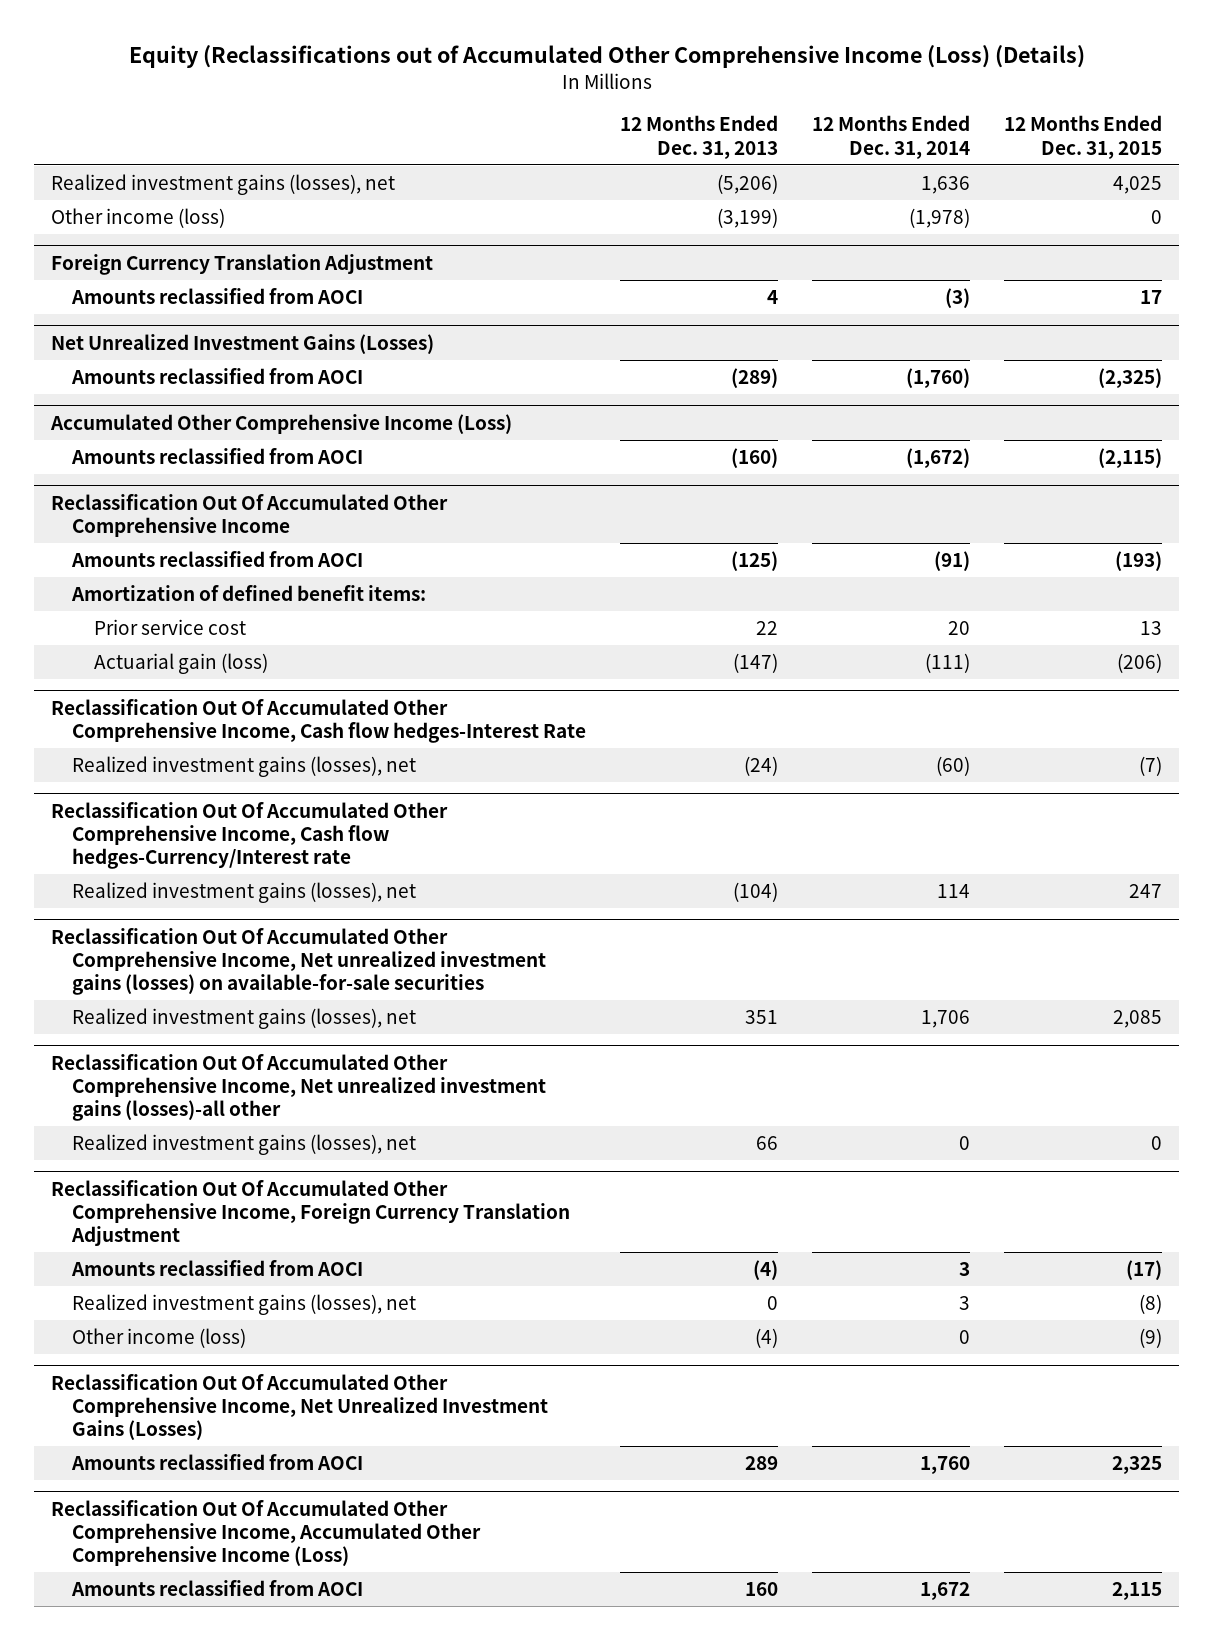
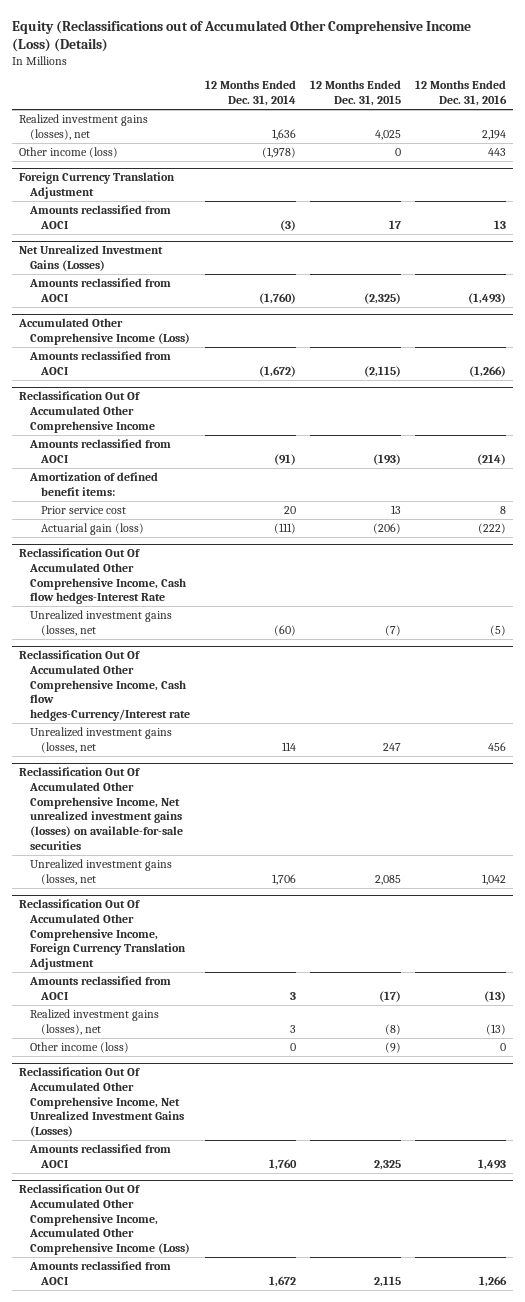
[620,115,779,159] 12 Months Ended Dec. 31, 2013 -> none
none -> [415,80,508,107] 12 Months Ended Dec. 31, 2016
[72,755,417,777] Realized investment gains (losses), net -> [30,609,173,636] Unrealized investment gains (losses, net
[72,881,417,903] Realized investment gains (losses), net -> [30,726,173,753] Unrealized investment gains (losses, net
[51,1053,547,1121] Reclassification Out Of Accumulated Other Comprehensive Income, Net unrealized investment gains (losses)-all other -> none
[72,1133,417,1155] Realized investment gains (losses), net -> none
[72,1007,417,1029] Realized investment gains (losses), net -> [30,858,173,885] Unrealized investment gains (losses, net

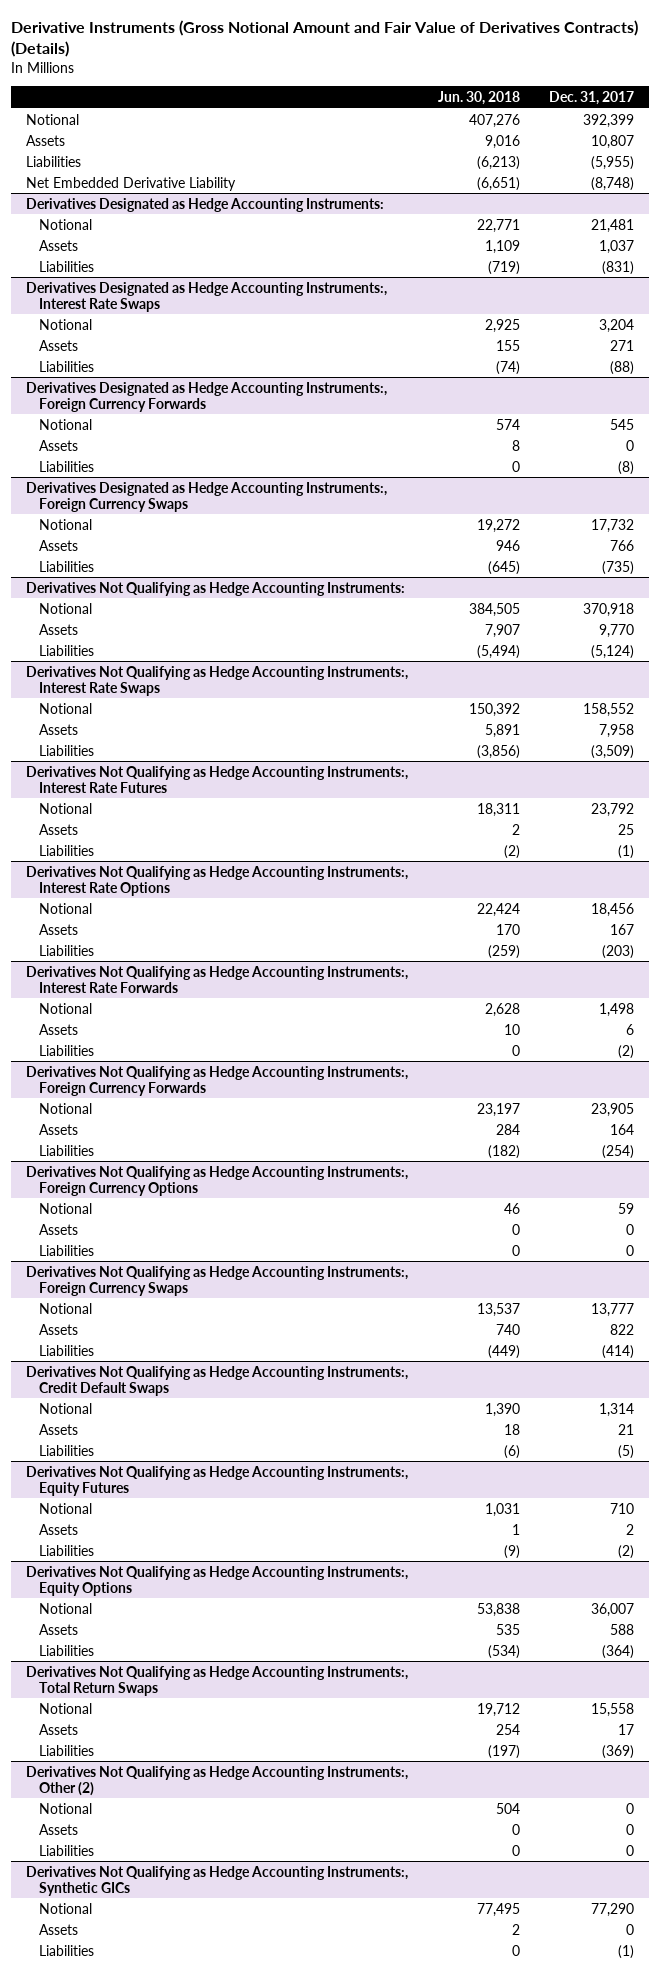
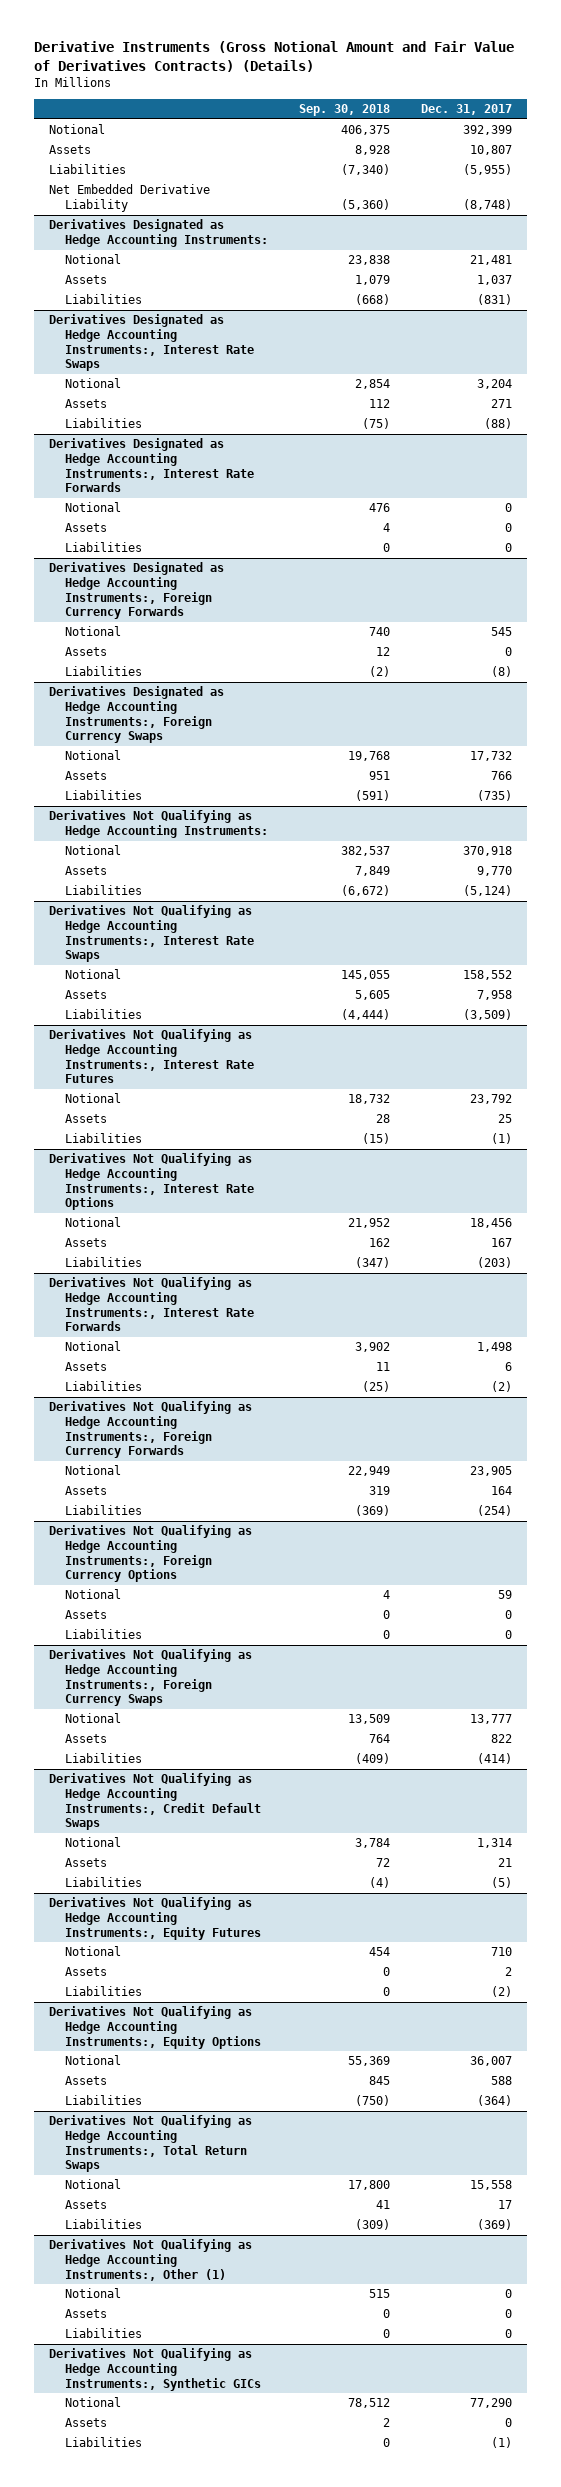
[437,90,520,105] Jun. 30, 2018 -> none
none -> [299,104,391,117] Sep. 30, 2018
none -> [49,438,255,493] Derivatives Designated as Hedge Accounting Instruments:, Interest Rate Forwards
none -> [65,502,122,513] Notional
none -> [65,523,108,533] Assets
none -> [65,542,143,553] Liabilities
[26,1765,409,1796] Derivatives Not Qualifying as Hedge Accounting Instruments:, Other (2) -> [49,2239,253,2281] Derivatives Not Qualifying as Hedge Accounting Instruments:, Other (1)

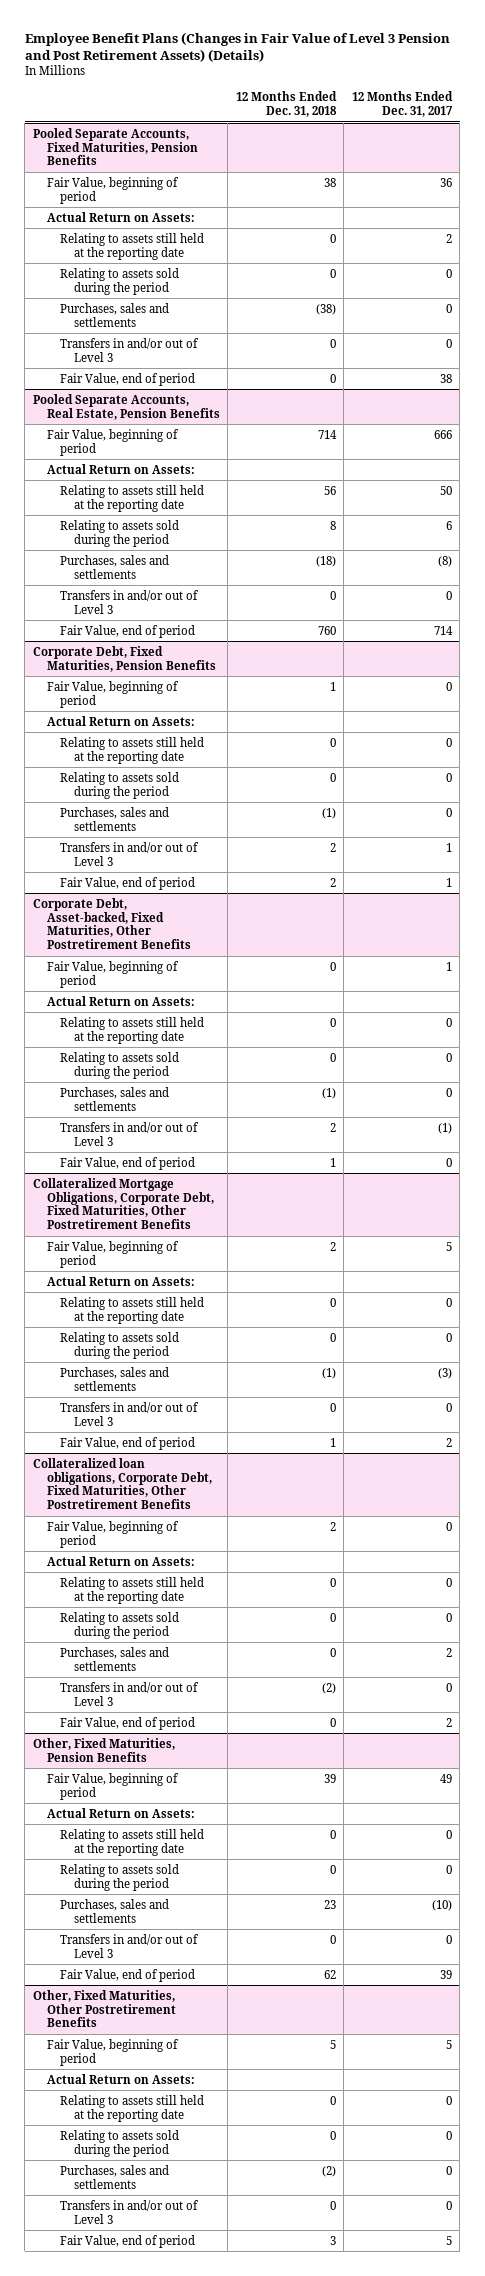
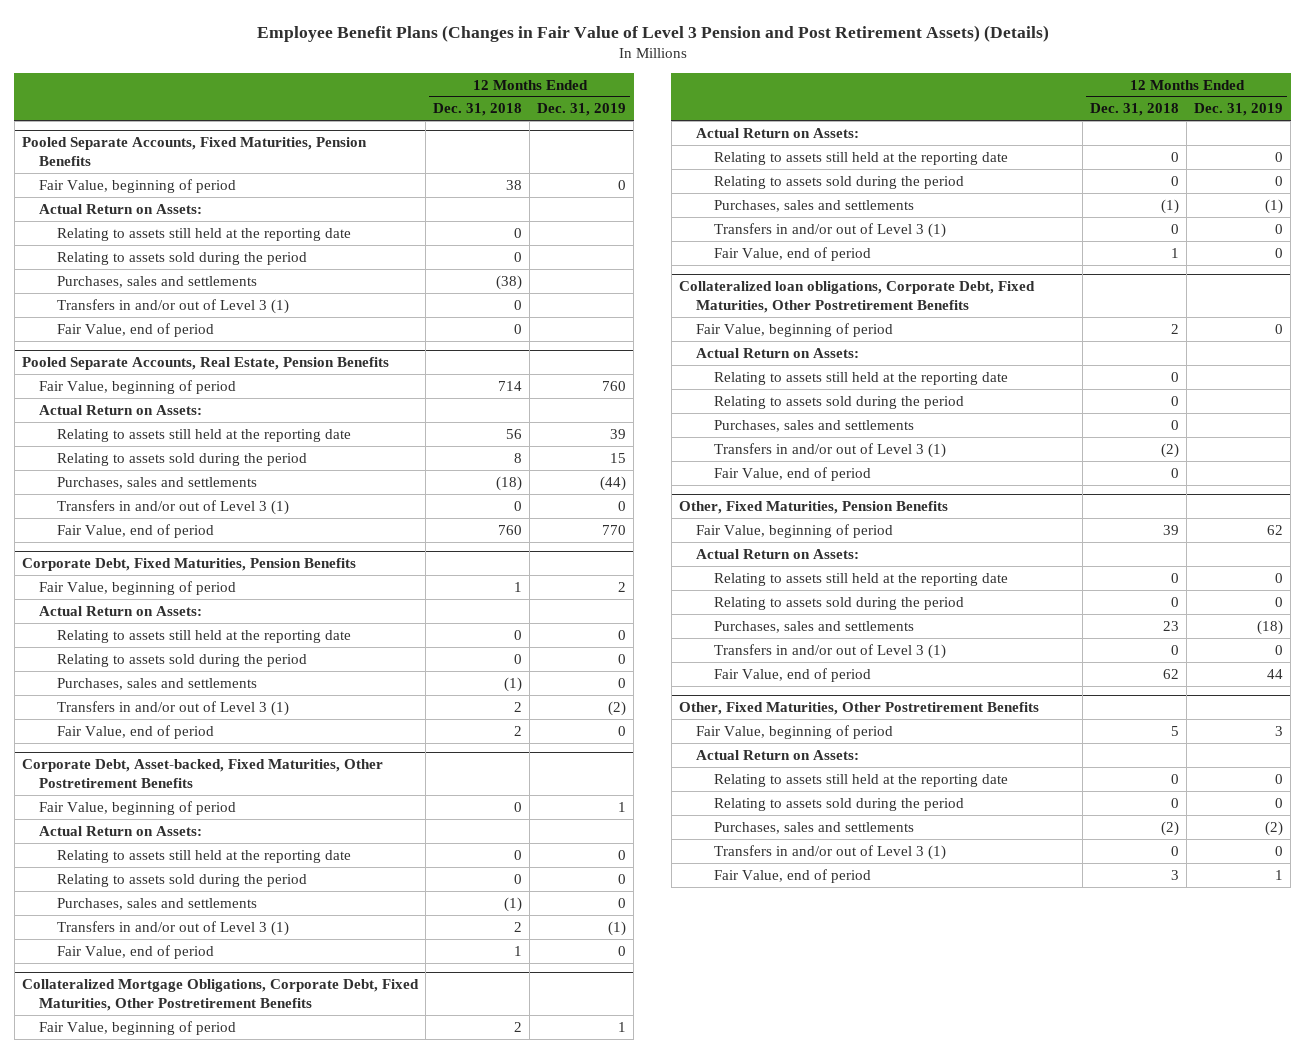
[351,91,453,118] 12 Months Ended Dec. 31, 2017 -> none
none -> [537,103,627,117] Dec. 31, 2019
[60,337,200,362] Transfers in and/or out of Level 3 -> [56,298,289,314] Transfers in and/or out of Level 3 (1)
[60,589,200,614] Transfers in and/or out of Level 3 -> [56,499,289,515] Transfers in and/or out of Level 3 (1)
[60,841,200,866] Transfers in and/or out of Level 3 -> [56,700,289,716] Transfers in and/or out of Level 3 (1)
[60,1121,200,1146] Transfers in and/or out of Level 3 -> [56,920,289,936] Transfers in and/or out of Level 3 (1)
[60,1401,200,1426] Transfers in and/or out of Level 3 -> [713,222,946,238] Transfers in and/or out of Level 3 (1)
[60,1681,200,1706] Transfers in and/or out of Level 3 -> [713,442,946,458] Transfers in and/or out of Level 3 (1)
[60,1933,200,1958] Transfers in and/or out of Level 3 -> [713,643,946,659] Transfers in and/or out of Level 3 (1)
[60,2199,200,2224] Transfers in and/or out of Level 3 -> [713,844,946,860] Transfers in and/or out of Level 3 (1)

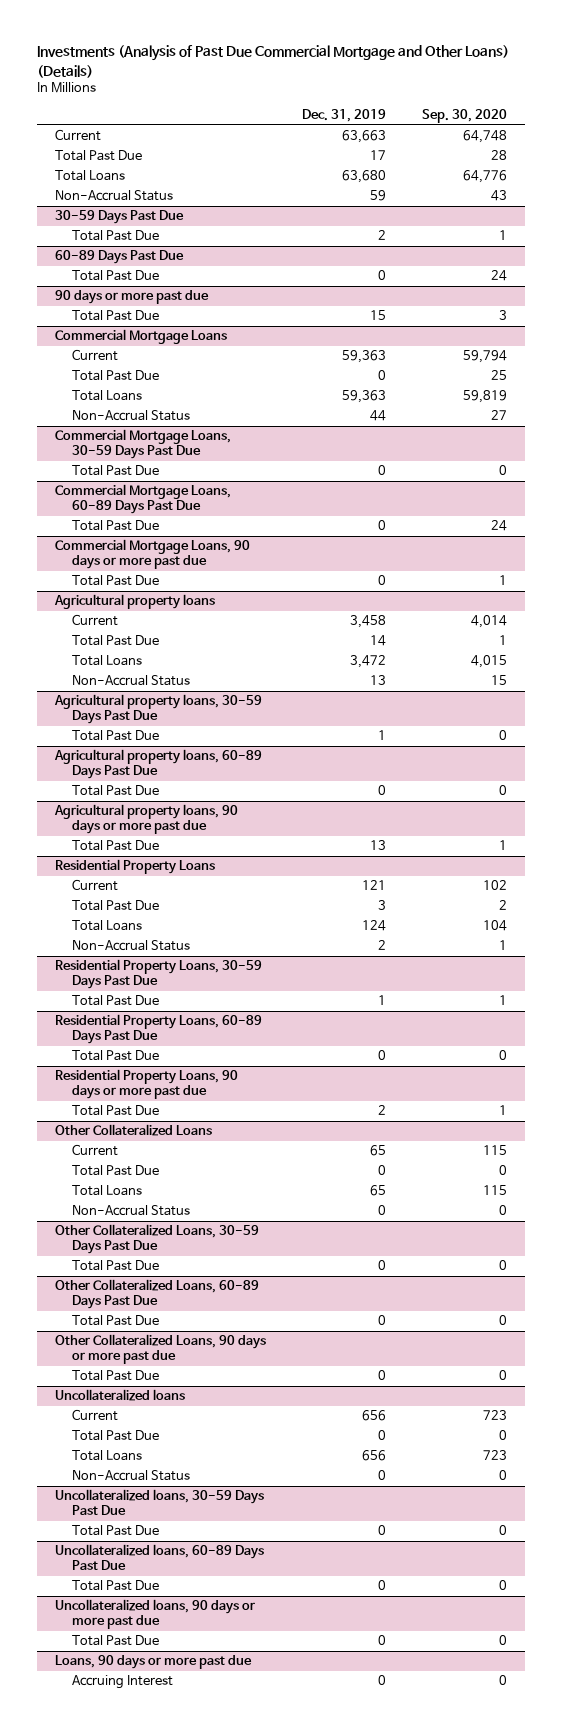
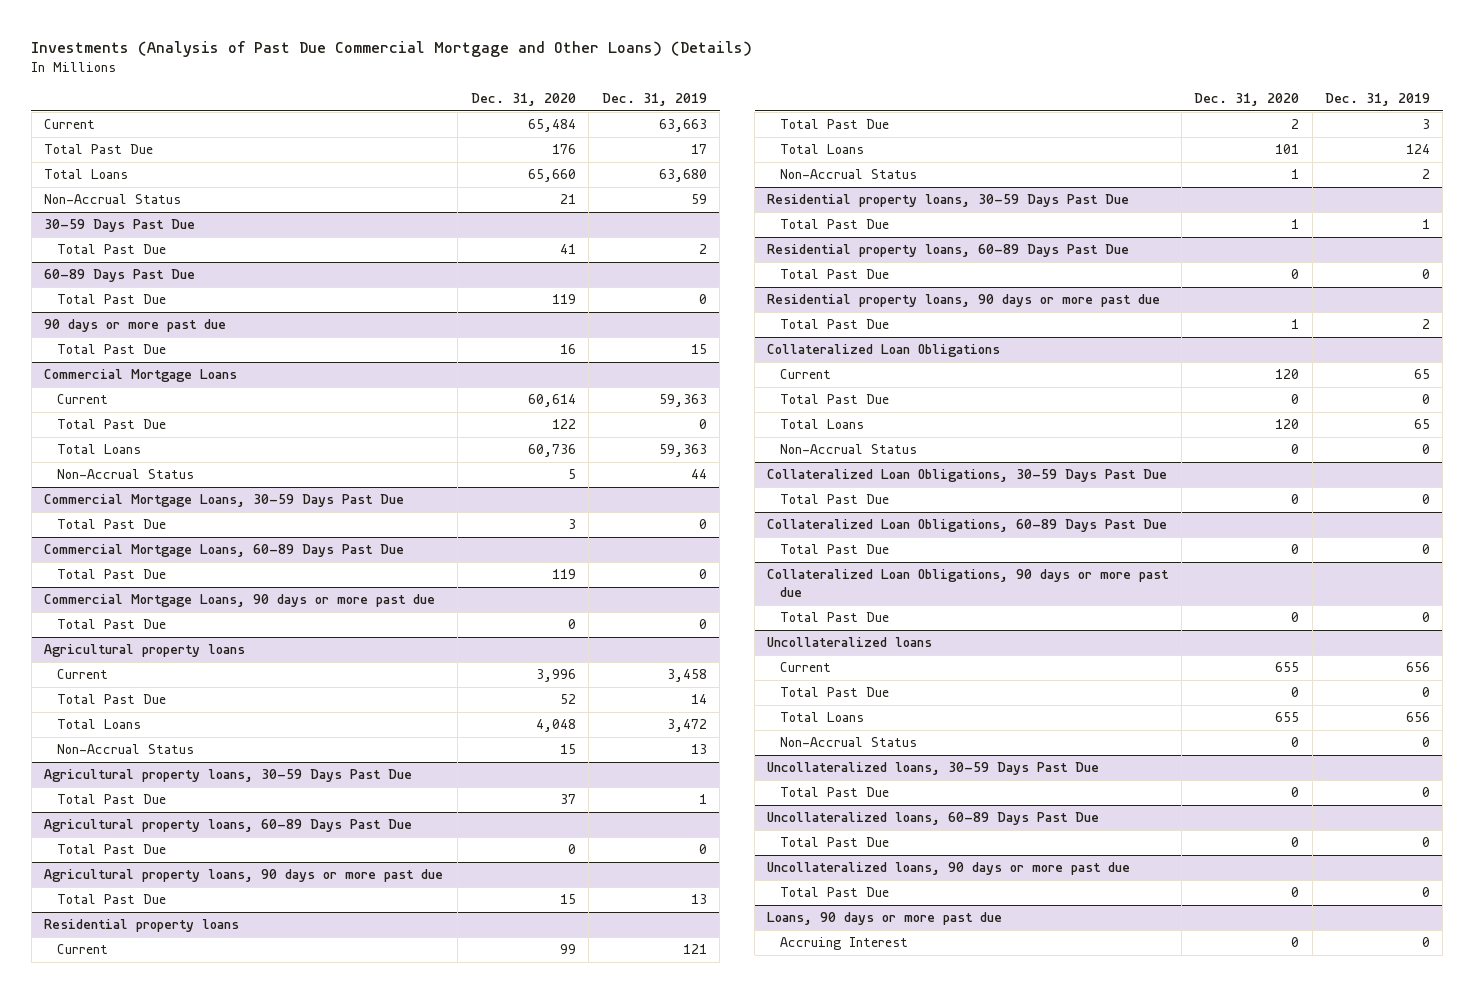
[421,109,507,124] Sep. 30, 2020 -> none
none -> [470,93,576,107] Dec. 31, 2020
[55,859,216,875] Residential Property Loans -> [44,919,240,933] Residential property loans
[55,959,263,990] Residential Property Loans, 30-59 Days Past Due -> [767,194,1130,208] Residential property loans, 30-59 Days Past Due
[55,1014,263,1045] Residential Property Loans, 60-89 Days Past Due -> [767,244,1130,258] Residential property loans, 60-89 Days Past Due
[55,1069,239,1100] Residential Property Loans, 90 days or more past due -> [767,294,1161,308] Residential property loans, 90 days or more past due
[55,1124,213,1137] Other Collateralized Loans -> [767,344,1001,358] Collateralized Loan Obligations
[55,1224,260,1255] Other Collateralized Loans, 30-59 Days Past Due -> [767,469,1168,483] Collateralized Loan Obligations, 30-59 Days Past Due
[55,1279,260,1310] Other Collateralized Loans, 60-89 Days Past Due -> [767,519,1168,533] Collateralized Loan Obligations, 60-89 Days Past Due
[55,1334,267,1365] Other Collateralized Loans, 90 days or more past due -> [767,569,1170,597] Collateralized Loan Obligations, 90 days or more past due

